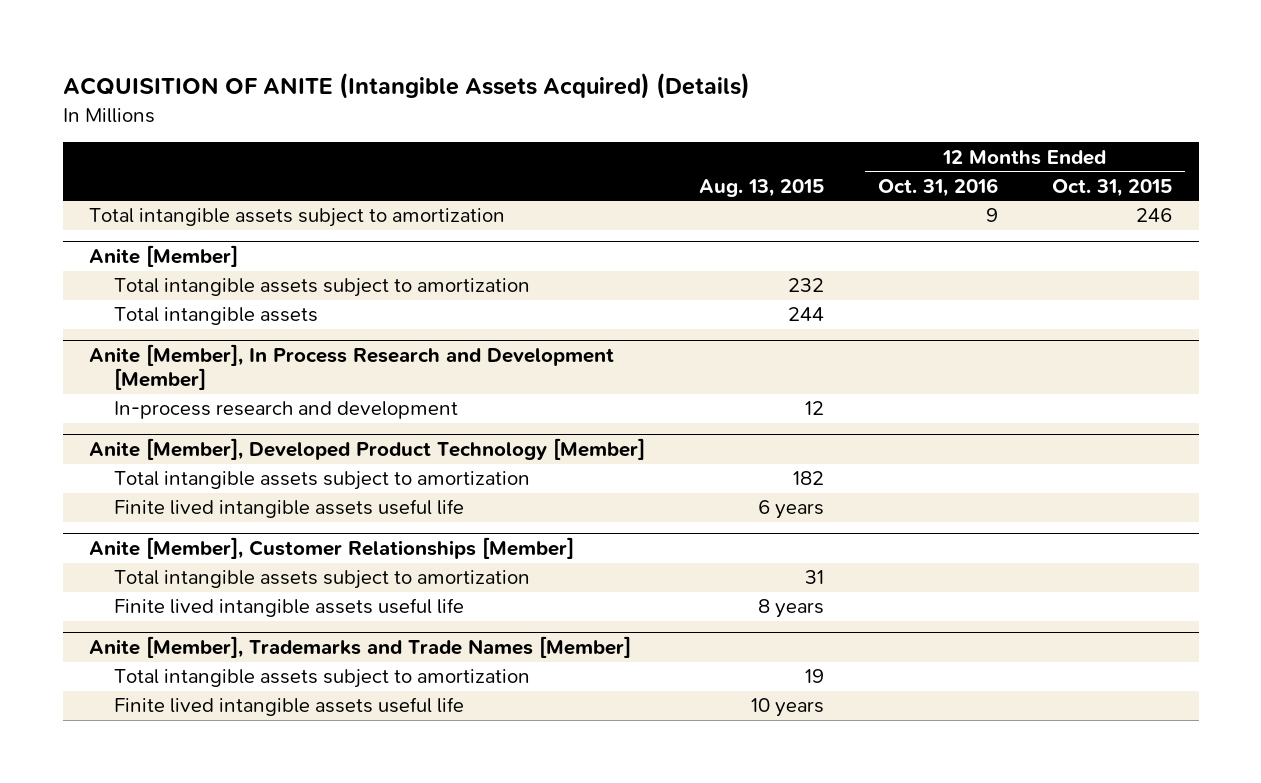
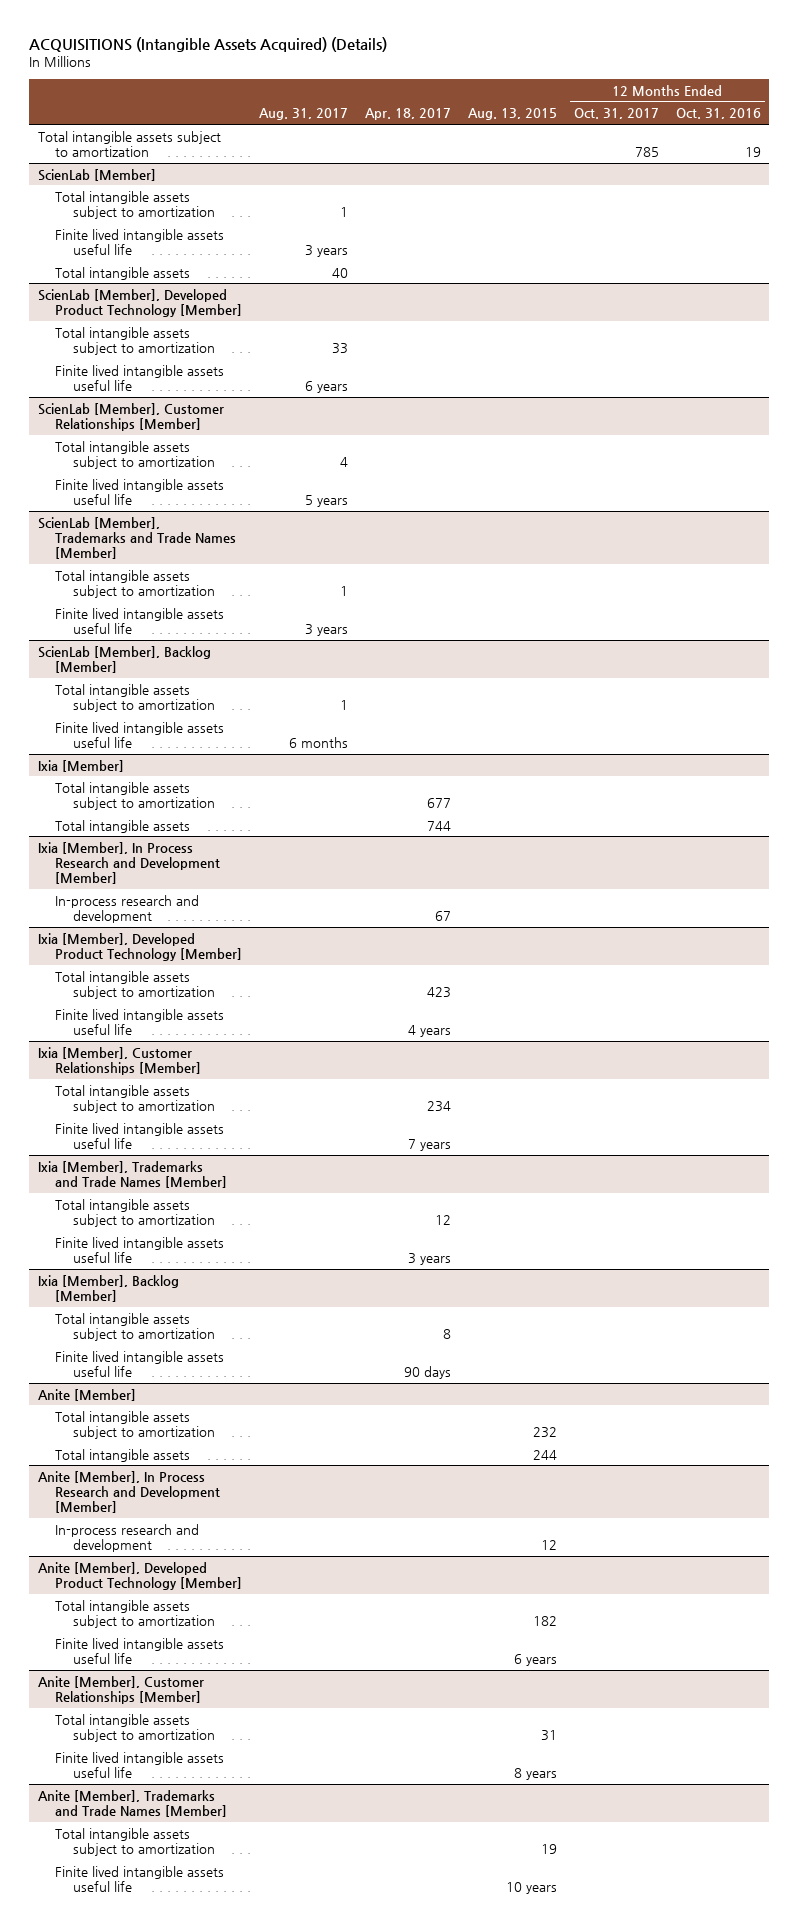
[62,73,750,100] ACQUISITION OF ANITE (Intangible Assets Acquired) (Details) -> [29,37,388,53] ACQUISITIONS (Intangible Assets Acquired) (Details)
[1051,178,1172,197] Oct. 31, 2015 -> none
none -> [259,108,349,121] Aug. 31, 2017
none -> [364,108,451,121] Apr. 18, 2017
none -> [573,108,659,120] Oct. 31, 2017
[986,208,999,223] 9 -> [744,147,761,158] 19
none -> [37,168,156,181] ScienLab [Member]
none -> [55,190,215,220] Total intangible assets subject to amortization
none -> [55,228,225,256] Finite lived intangible assets useful life
none -> [55,266,191,280] Total intangible assets
none -> [37,288,243,318] ScienLab [Member], Developed Product Technology [Member]
none -> [55,326,215,356] Total intangible assets subject to amortization
none -> [55,364,225,392] Finite lived intangible assets useful life
none -> [37,402,224,432] ScienLab [Member], Customer Relationships [Member]
none -> [55,440,215,470] Total intangible assets subject to amortization
none -> [55,478,225,506] Finite lived intangible assets useful life
none -> [37,516,237,560] ScienLab [Member], Trademarks and Trade Names [Member]
none -> [55,569,215,599] Total intangible assets subject to amortization
none -> [55,607,225,635] Finite lived intangible assets useful life
none -> [37,645,211,674] ScienLab [Member], Backlog [Member]
none -> [55,683,215,713] Total intangible assets subject to amortization
none -> [55,721,225,749] Finite lived intangible assets useful life
none -> [37,759,124,772] Ixia [Member]
none -> [55,781,215,811] Total intangible assets subject to amortization
none -> [55,819,191,833] Total intangible assets
none -> [37,841,221,885] Ixia [Member], In Process Research and Development [Member]
none -> [55,894,200,924] In-process research and development
none -> [37,932,243,962] Ixia [Member], Developed Product Technology [Member]
none -> [55,970,215,1000] Total intangible assets subject to amortization
none -> [55,1008,225,1036] Finite lived intangible assets useful life
none -> [37,1046,202,1076] Ixia [Member], Customer Relationships [Member]
none -> [55,1084,215,1114] Total intangible assets subject to amortization
none -> [55,1122,225,1150] Finite lived intangible assets useful life
none -> [37,1160,228,1189] Ixia [Member], Trademarks and Trade Names [Member]
none -> [55,1198,215,1228] Total intangible assets subject to amortization
none -> [55,1236,225,1264] Finite lived intangible assets useful life
none -> [37,1274,179,1303] Ixia [Member], Backlog [Member]
none -> [55,1312,215,1342] Total intangible assets subject to amortization
none -> [55,1350,225,1378] Finite lived intangible assets useful life

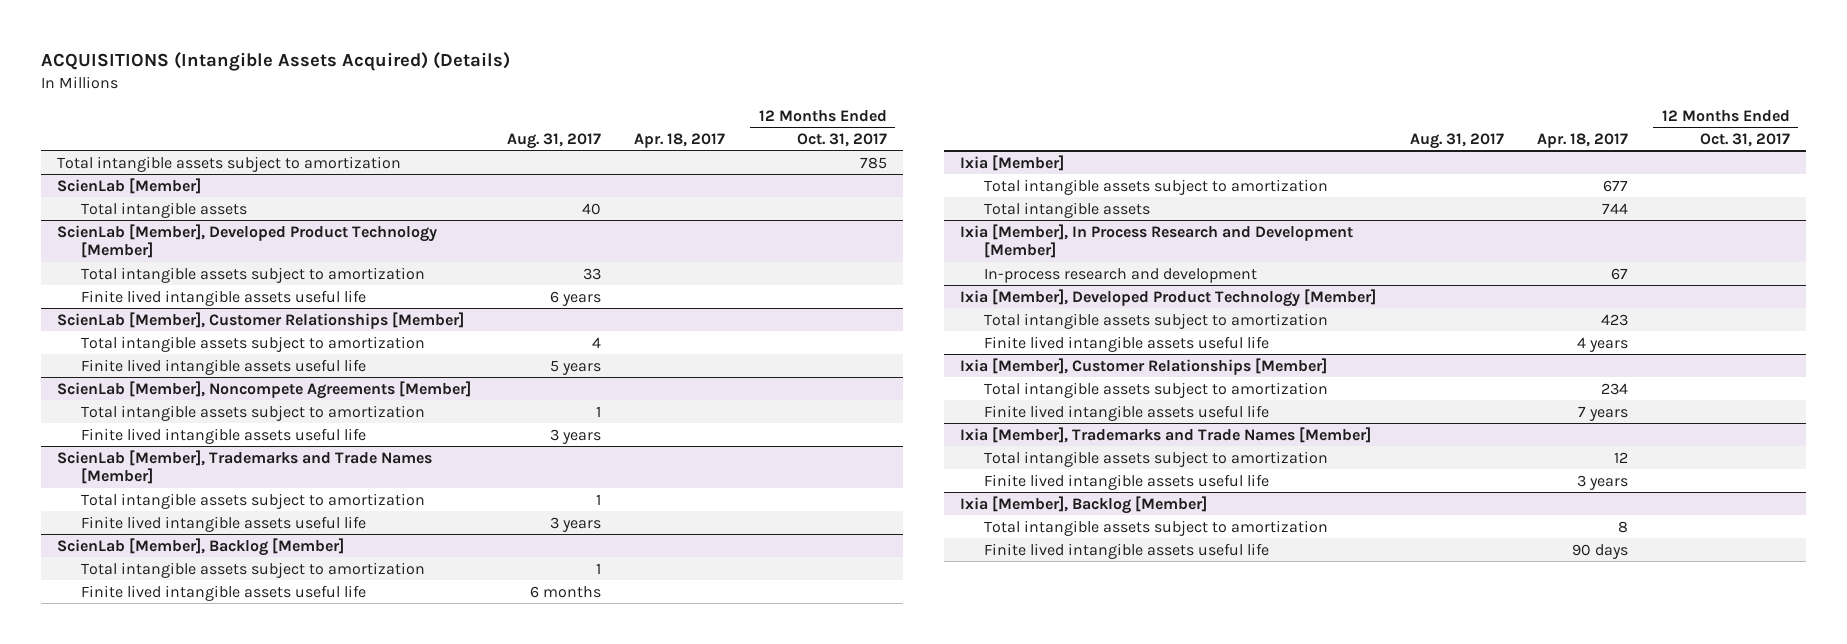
[467,108,557,121] Aug. 13, 2015 -> none
[675,108,761,120] Oct. 31, 2016 -> none
[55,190,215,220] Total intangible assets subject to amortization -> none
[55,228,225,256] Finite lived intangible assets useful life -> none
none -> [57,380,472,399] ScienLab [Member], Noncompete Agreements [Member]
none -> [81,404,426,421] Total intangible assets subject to amortization
none -> [81,427,367,444] Finite lived intangible assets useful life
[37,1388,136,1401] Anite [Member] -> none
[55,1410,215,1440] Total intangible assets subject to amortization -> none
[55,1448,191,1462] Total intangible assets -> none
[37,1470,221,1514] Anite [Member], In Process Research and Development [Member] -> none
[55,1523,200,1553] In-process research and development -> none
[37,1561,243,1591] Anite [Member], Developed Product Technology [Member] -> none
[55,1599,215,1629] Total intangible assets subject to amortization -> none
[55,1637,225,1665] Finite lived intangible assets useful life -> none
[37,1675,204,1705] Anite [Member], Customer Relationships [Member] -> none
[55,1713,215,1743] Total intangible assets subject to amortization -> none
[55,1751,225,1779] Finite lived intangible assets useful life -> none
[37,1789,228,1818] Anite [Member], Trademarks and Trade Names [Member] -> none
[55,1827,215,1857] Total intangible assets subject to amortization -> none
[55,1865,225,1893] Finite lived intangible assets useful life -> none

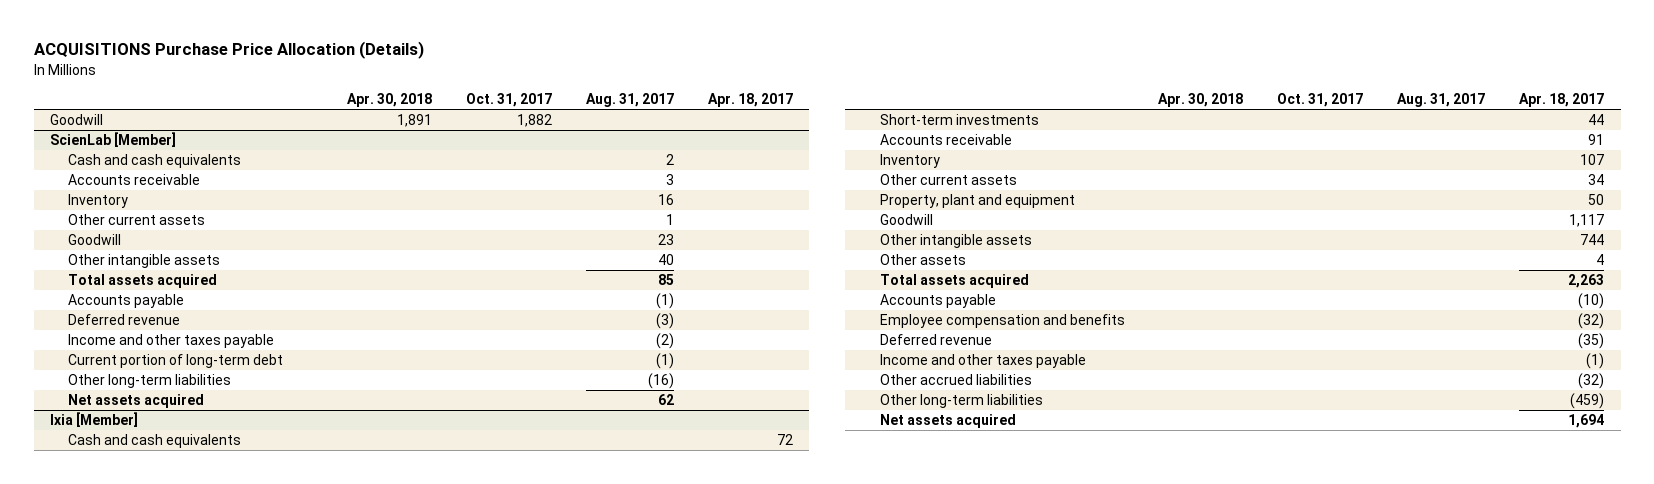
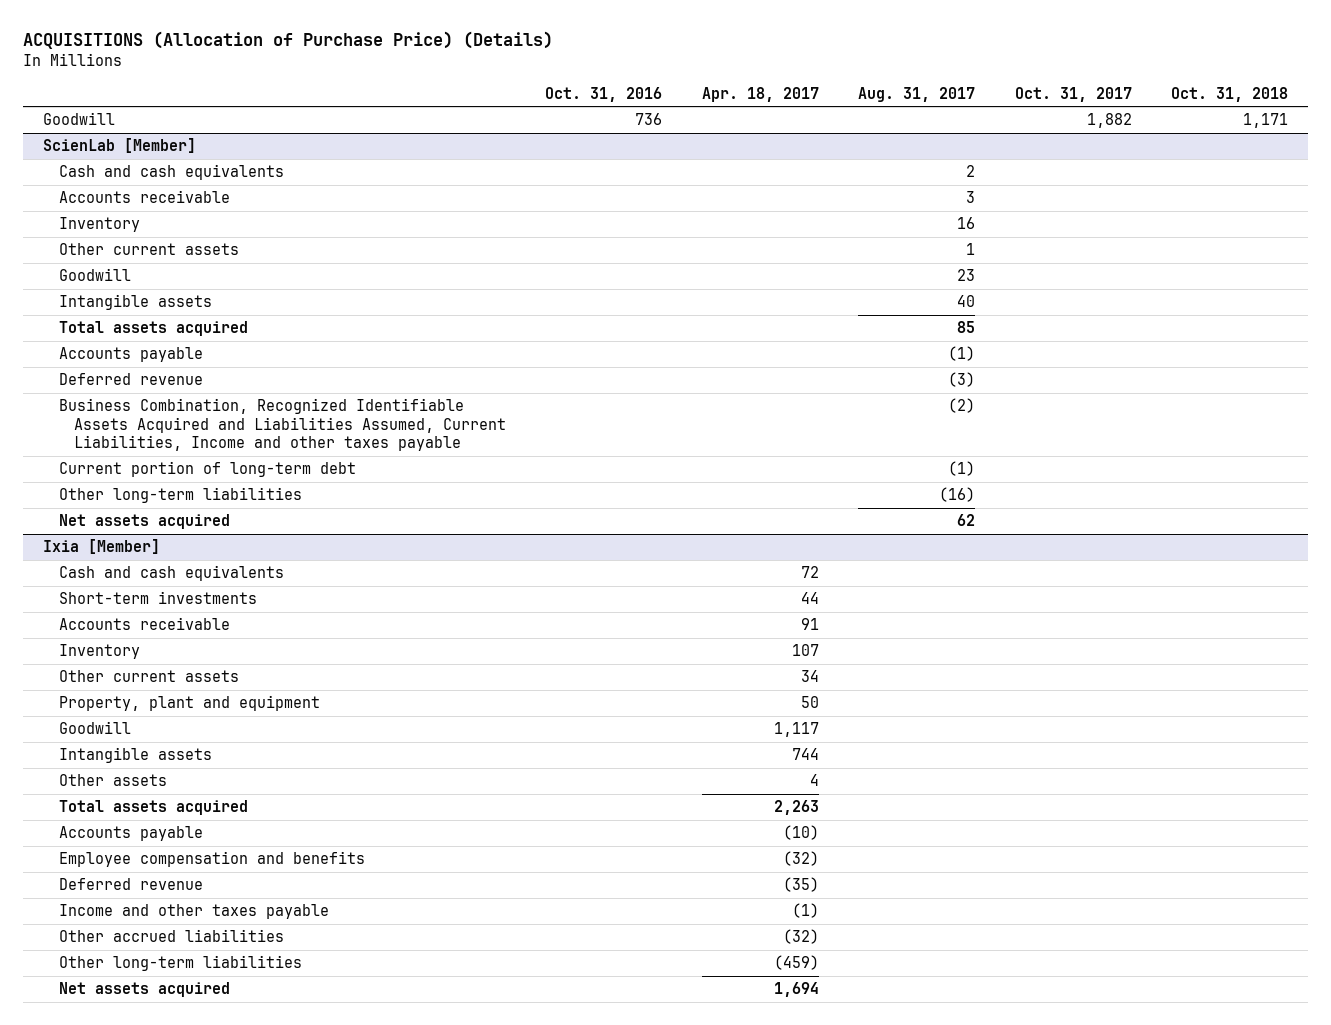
[33,41,424,60] ACQUISITIONS Purchase Price Allocation (Details) -> [23,31,554,50] ACQUISITIONS (Allocation of Purchase Price) (Details)
[347,92,433,107] Apr. 30, 2018 -> none
none -> [545,86,663,102] Oct. 31, 2016
none -> [1170,86,1288,102] Oct. 31, 2018
[68,254,221,269] Other intangible assets -> [58,294,212,311] Intangible assets
[68,334,275,349] Income and other taxes payable -> [58,398,506,452] Business Combination, Recognized Identifiable Assets Acquired and Liabilities Assumed, Current Liabilities, Income and other taxes payable
[879,234,1032,249] Other intangible assets -> [58,747,212,764] Intangible assets

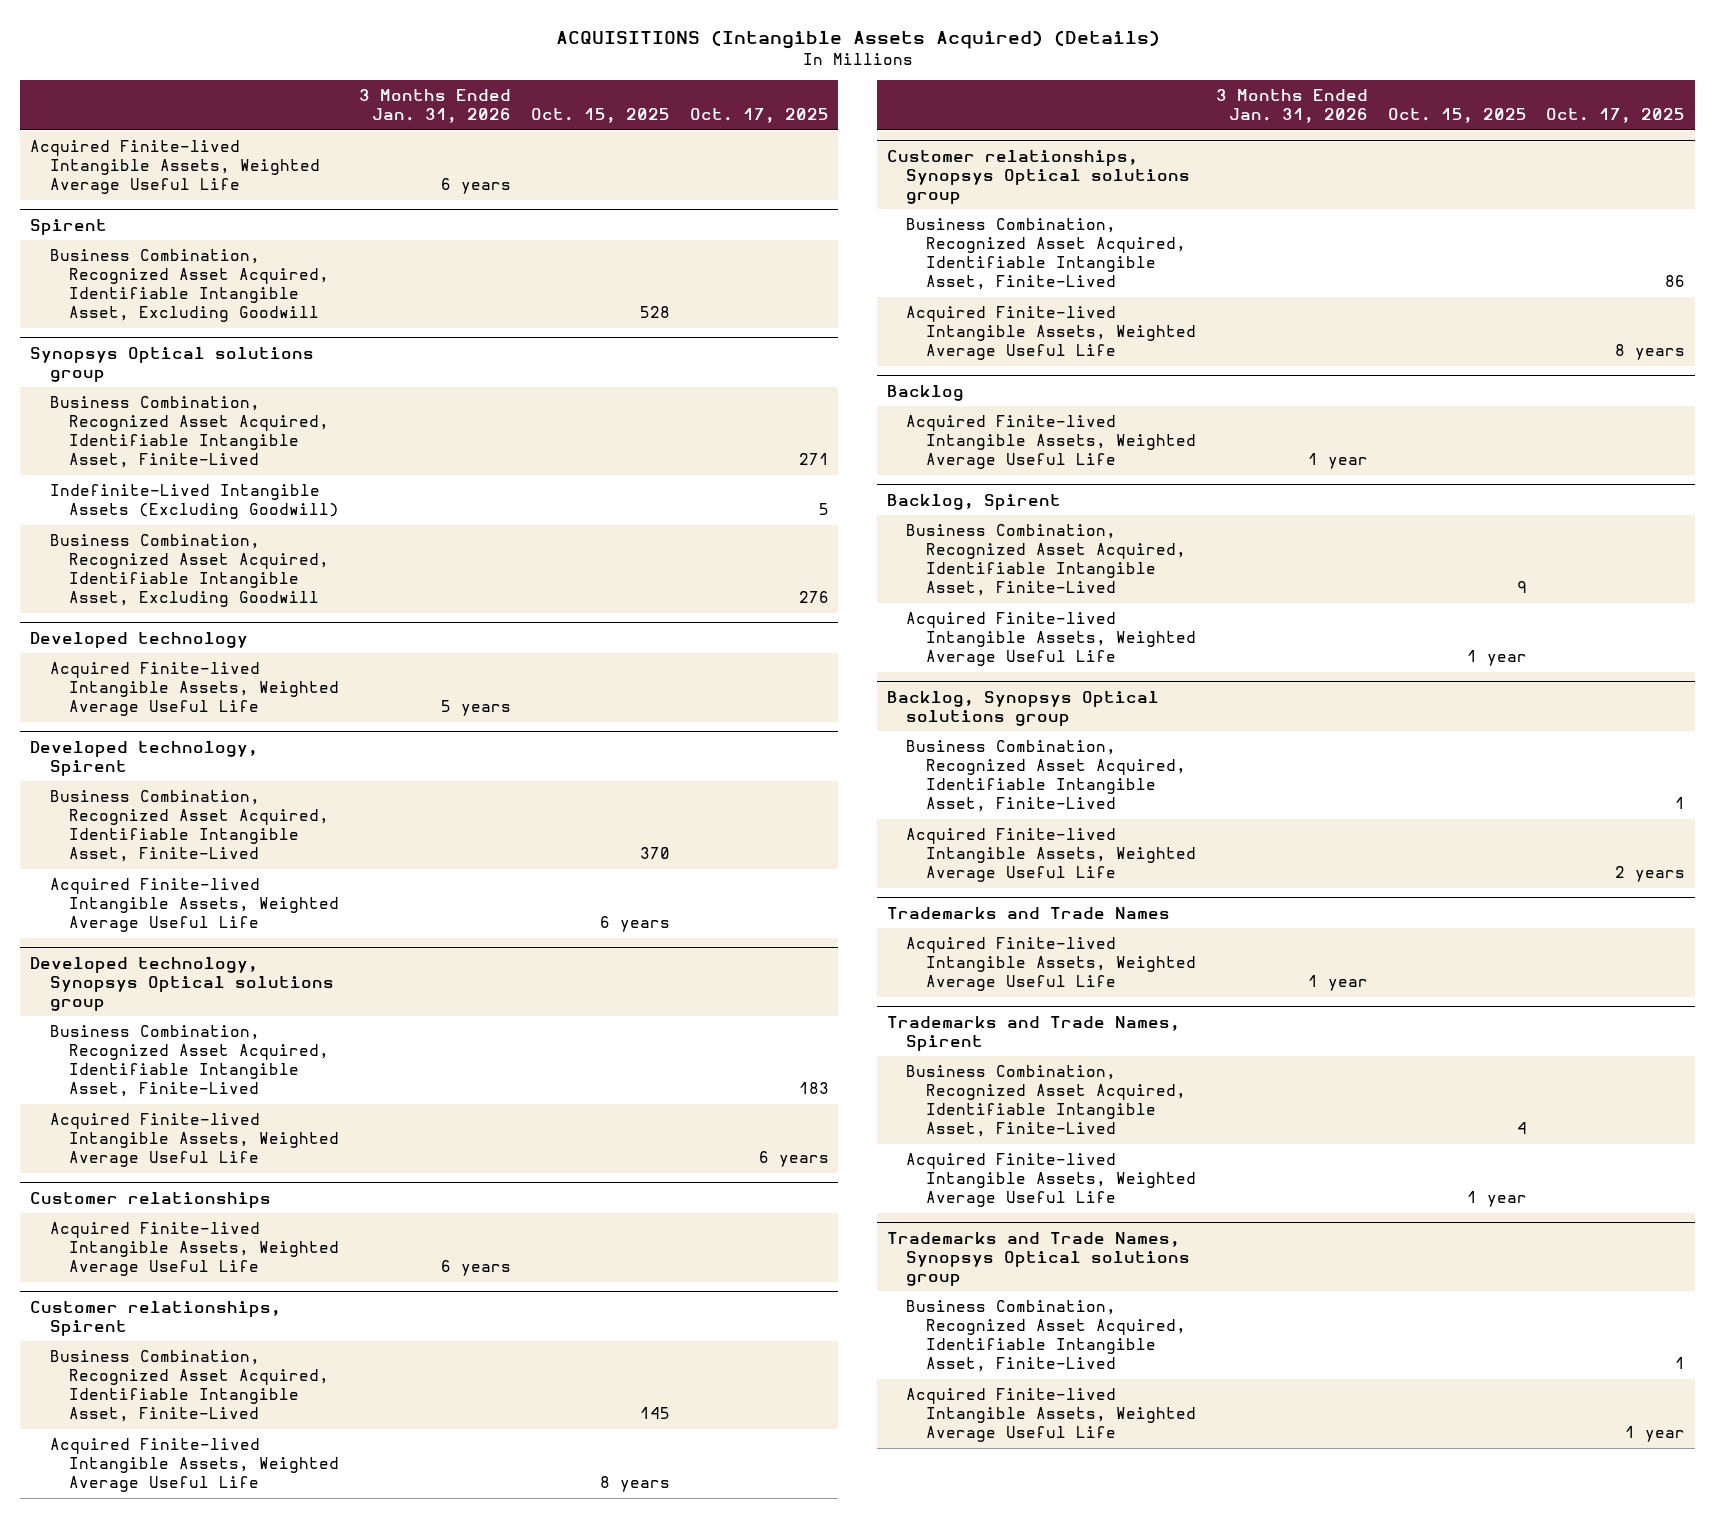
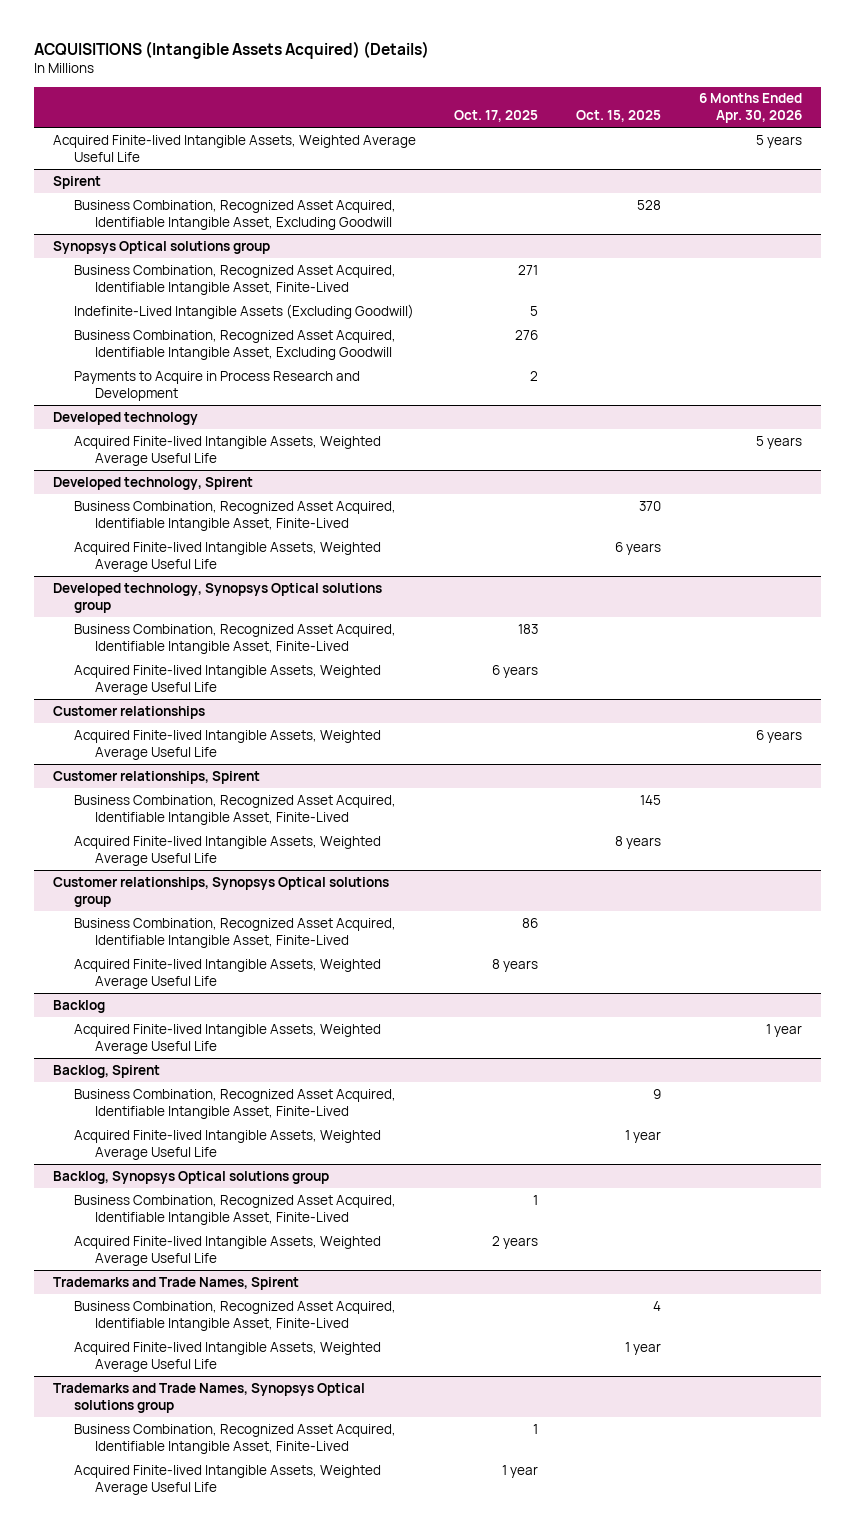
[359,89,512,124] 3 Months Ended Jan. 31, 2026 -> none
none -> [699,93,803,124] 6 Months Ended Apr. 30, 2026
none -> [74,370,361,401] Payments to Acquire in Process Research and Development
[886,906,1170,919] Trademarks and Trade Names -> none
[906,937,1197,992] Acquired Finite-lived Intangible Assets, Weighted Average Useful Life -> none

